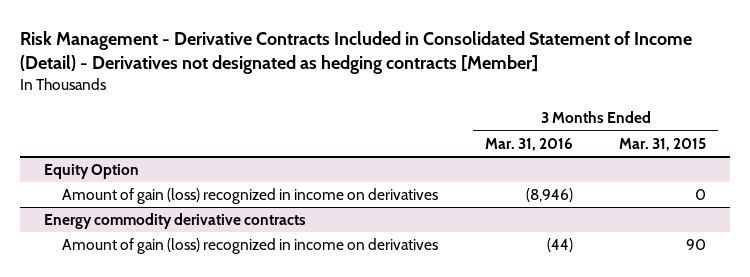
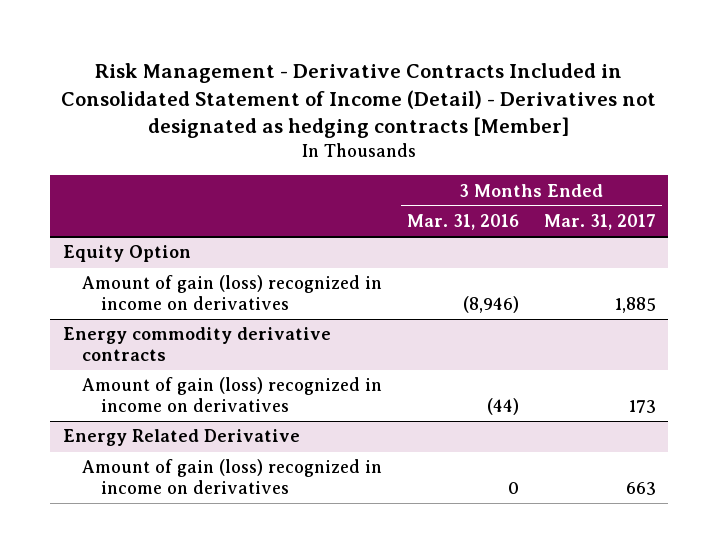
[619,137,707,151] Mar. 31, 2015 -> none
none -> [543,214,656,231] Mar. 31, 2017
none -> [62,429,300,447] Energy Related Derivative
none -> [81,459,382,495] Amount of gain (loss) recognized in income on derivatives

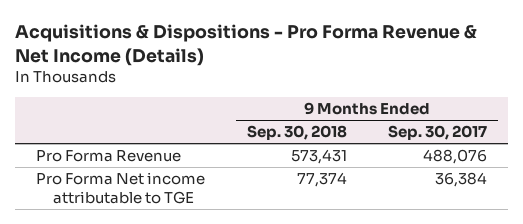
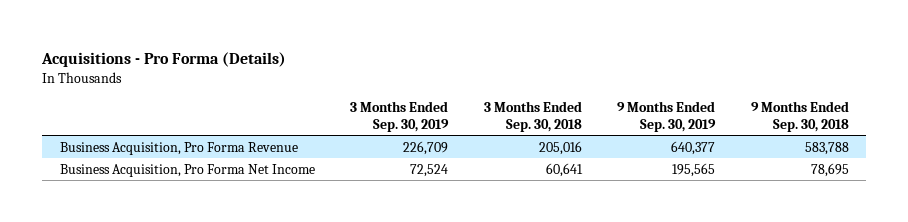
[15,24,478,66] Acquisitions & Dispositions - Pro Forma Revenue & Net Income (Details) -> [40,51,286,67] Acquisitions - Pro Forma (Details)
[388,125,488,141] Sep. 30, 2017 -> none
none -> [350,101,450,132] 3 Months Ended Sep. 30, 2019
none -> [483,101,582,132] 3 Months Ended Sep. 30, 2018
none -> [617,101,717,132] 9 Months Ended Sep. 30, 2019
[35,150,181,163] Pro Forma Revenue -> [59,141,298,155] Business Acquisition, Pro Forma Revenue
[290,149,347,165] 573,431 -> [804,141,849,155] 583,788
[35,172,205,204] Pro Forma Net income attributable to TGE -> [59,163,315,177] Business Acquisition, Pro Forma Net Income
[296,172,347,188] 77,374 -> [810,162,849,177] 78,695

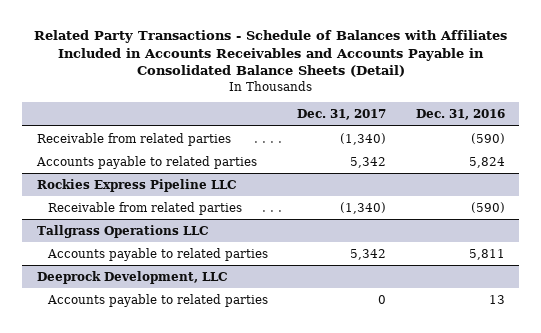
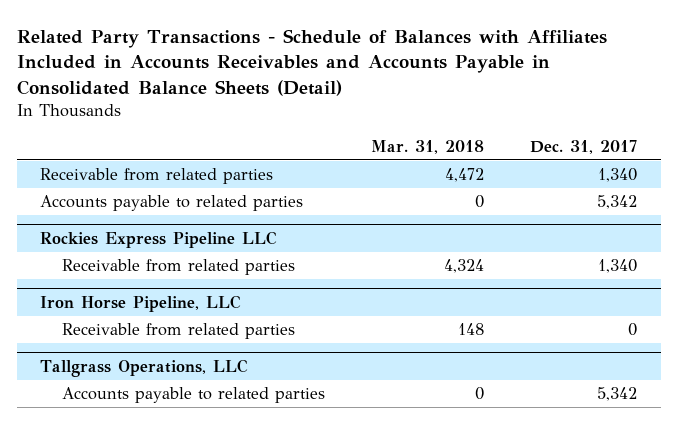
[415,109,505,121] Dec. 31, 2016 -> none
none -> [371,140,485,155] Mar. 31, 2018
[340,132,387,145] (1,340) -> [598,168,638,183] 1,340
[340,201,387,214] (1,340) -> [598,259,638,274] 1,340
none -> [40,294,242,312] Iron Horse Pipeline, LLC
none -> [61,323,295,340] Receivable from related parties
[36,224,209,238] Tallgrass Operations LLC -> [40,358,249,377] Tallgrass Operations, LLC
[36,270,228,284] Deeprock Development, LLC -> none
[46,293,268,307] Accounts payable to related parties -> none

